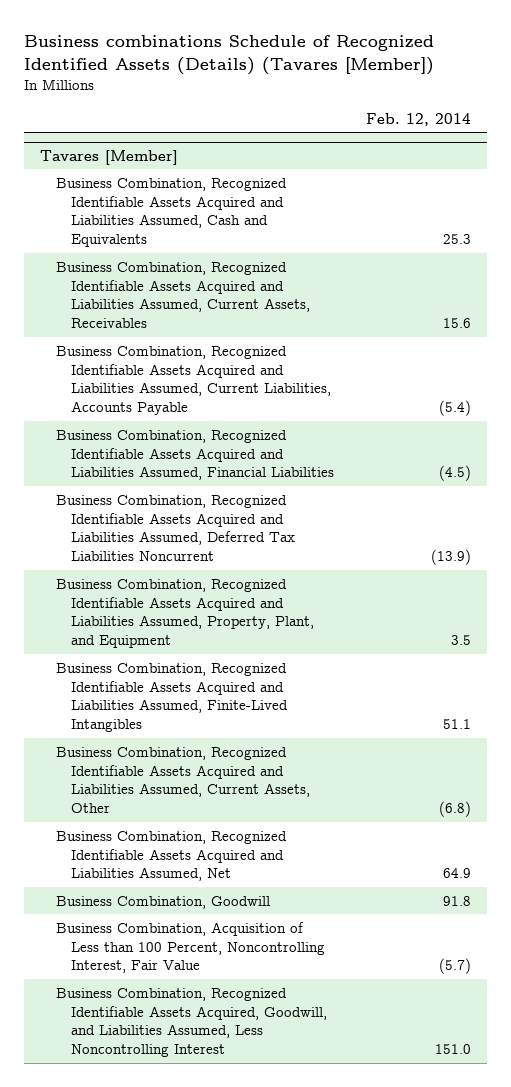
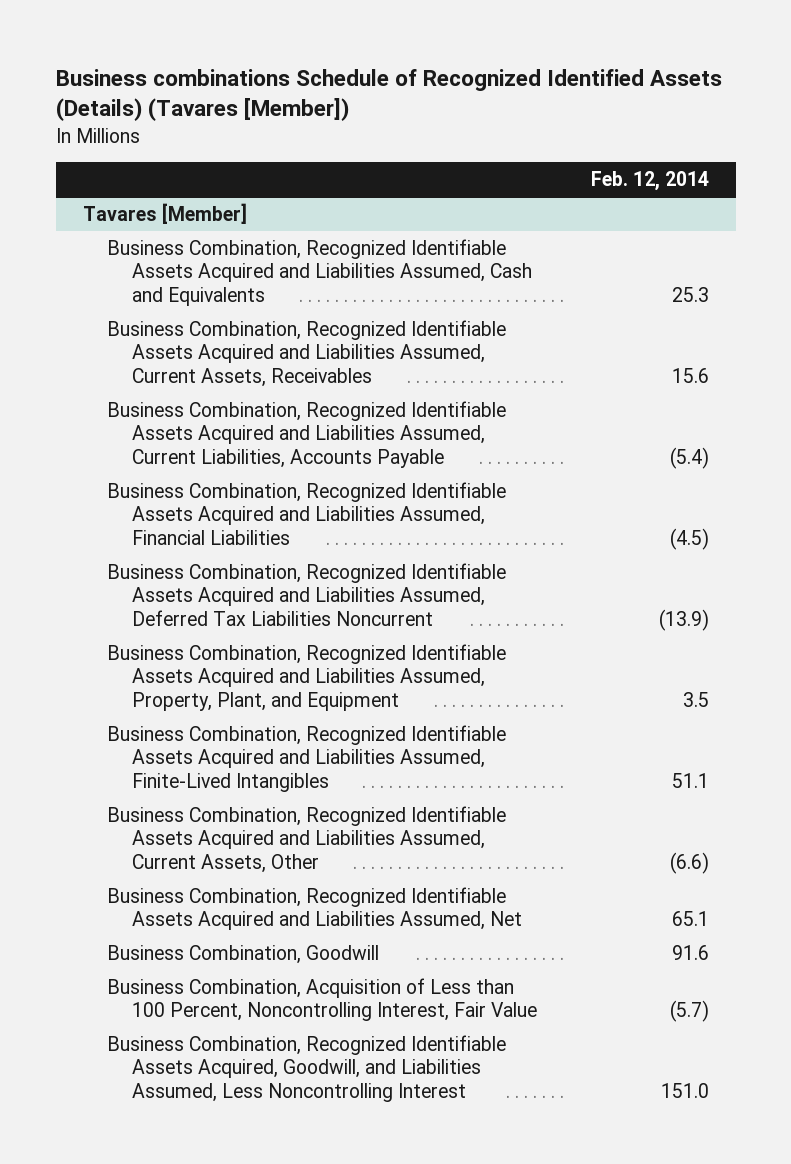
[439,801,472,818] (6.8) -> [669,851,709,874] (6.6)
[443,868,472,879] 64.9 -> [671,911,709,927] 65.1
[443,895,472,906] 91.8 -> [671,944,709,960] 91.6

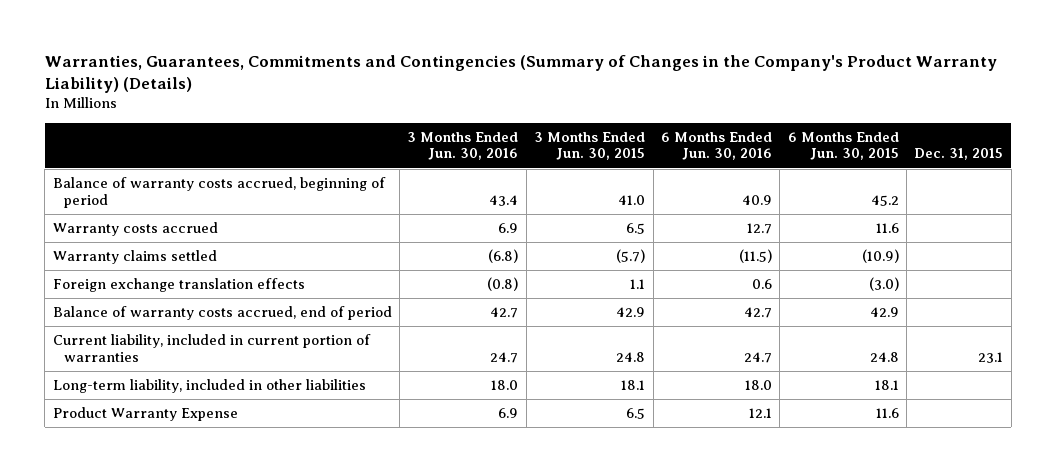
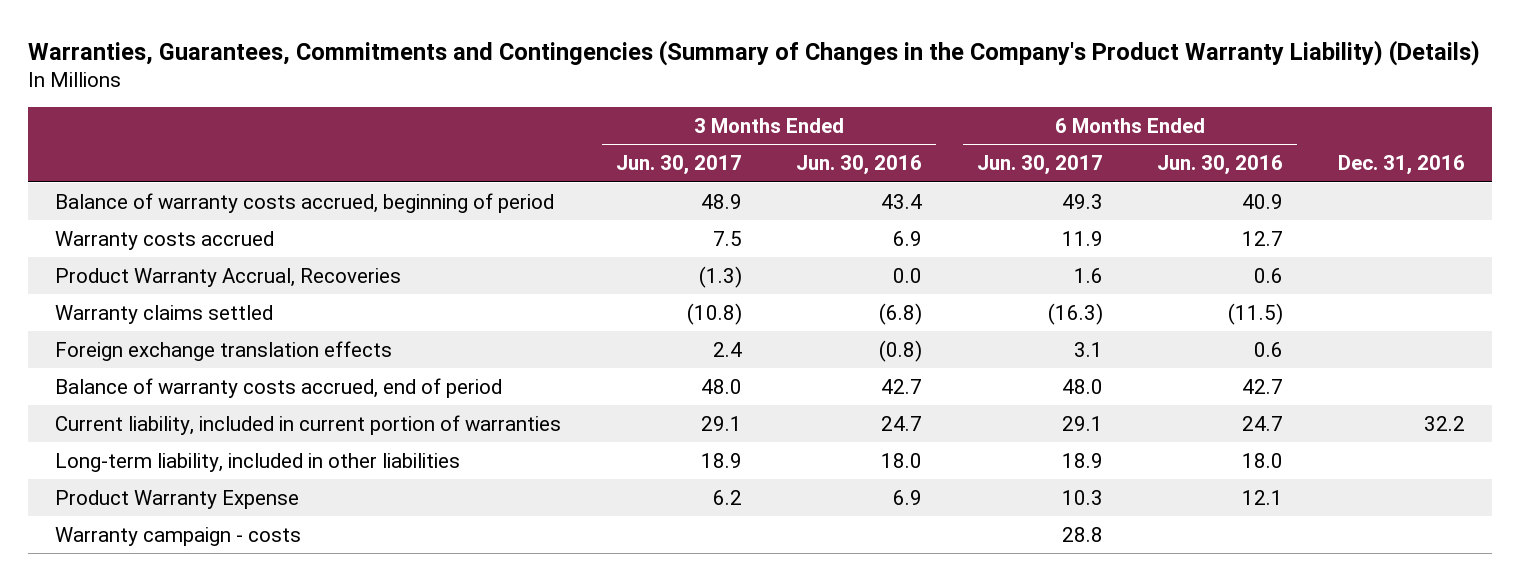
[534,131,646,161] 3 Months Ended Jun. 30, 2015 -> none
[787,131,899,161] 6 Months Ended Jun. 30, 2015 -> none
[914,148,1004,161] Dec. 31, 2015 -> none
none -> [615,155,742,176] Jun. 30, 2017
none -> [976,155,1103,176] Jun. 30, 2017
none -> [1337,155,1465,176] Dec. 31, 2016
none -> [55,267,402,287] Product Warranty Accrual, Recoveries
none -> [55,526,302,546] Warranty campaign - costs

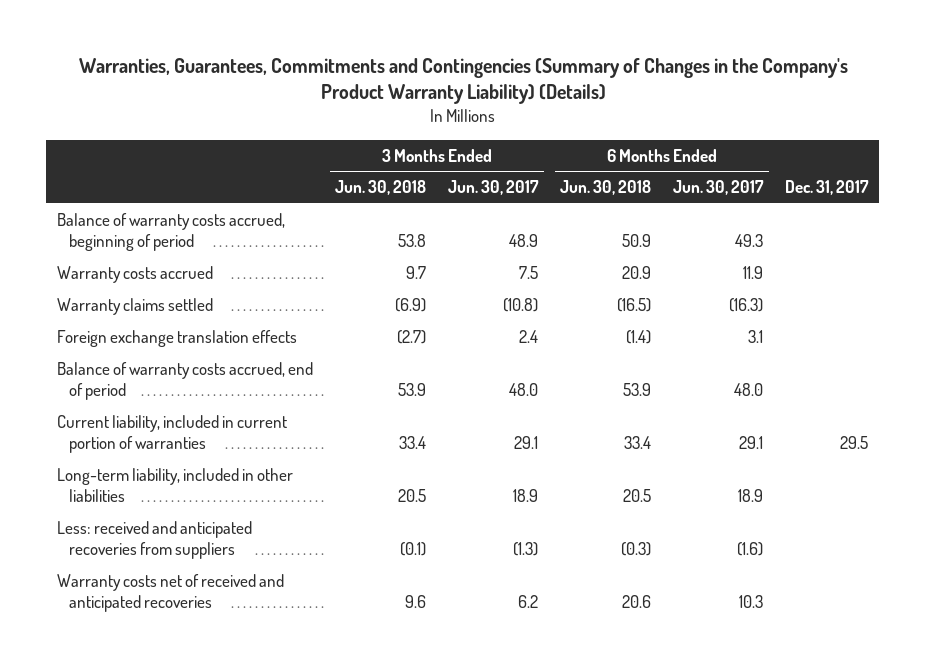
[796,155,923,176] Jun. 30, 2016 -> none
[1157,155,1284,176] Jun. 30, 2016 -> none
[1337,155,1465,176] Dec. 31, 2016 -> none
none -> [335,180,427,196] Jun. 30, 2018
none -> [560,180,652,196] Jun. 30, 2018
none -> [785,180,870,196] Dec. 31, 2017
[55,267,402,287] Product Warranty Accrual, Recoveries -> none
[55,526,302,546] Warranty campaign - costs -> none
none -> [57,521,253,559] Less: received and anticipated recoveries from suppliers
[55,489,300,509] Product Warranty Expense -> [57,574,285,612] Warranty costs net of received and anticipated recoveries

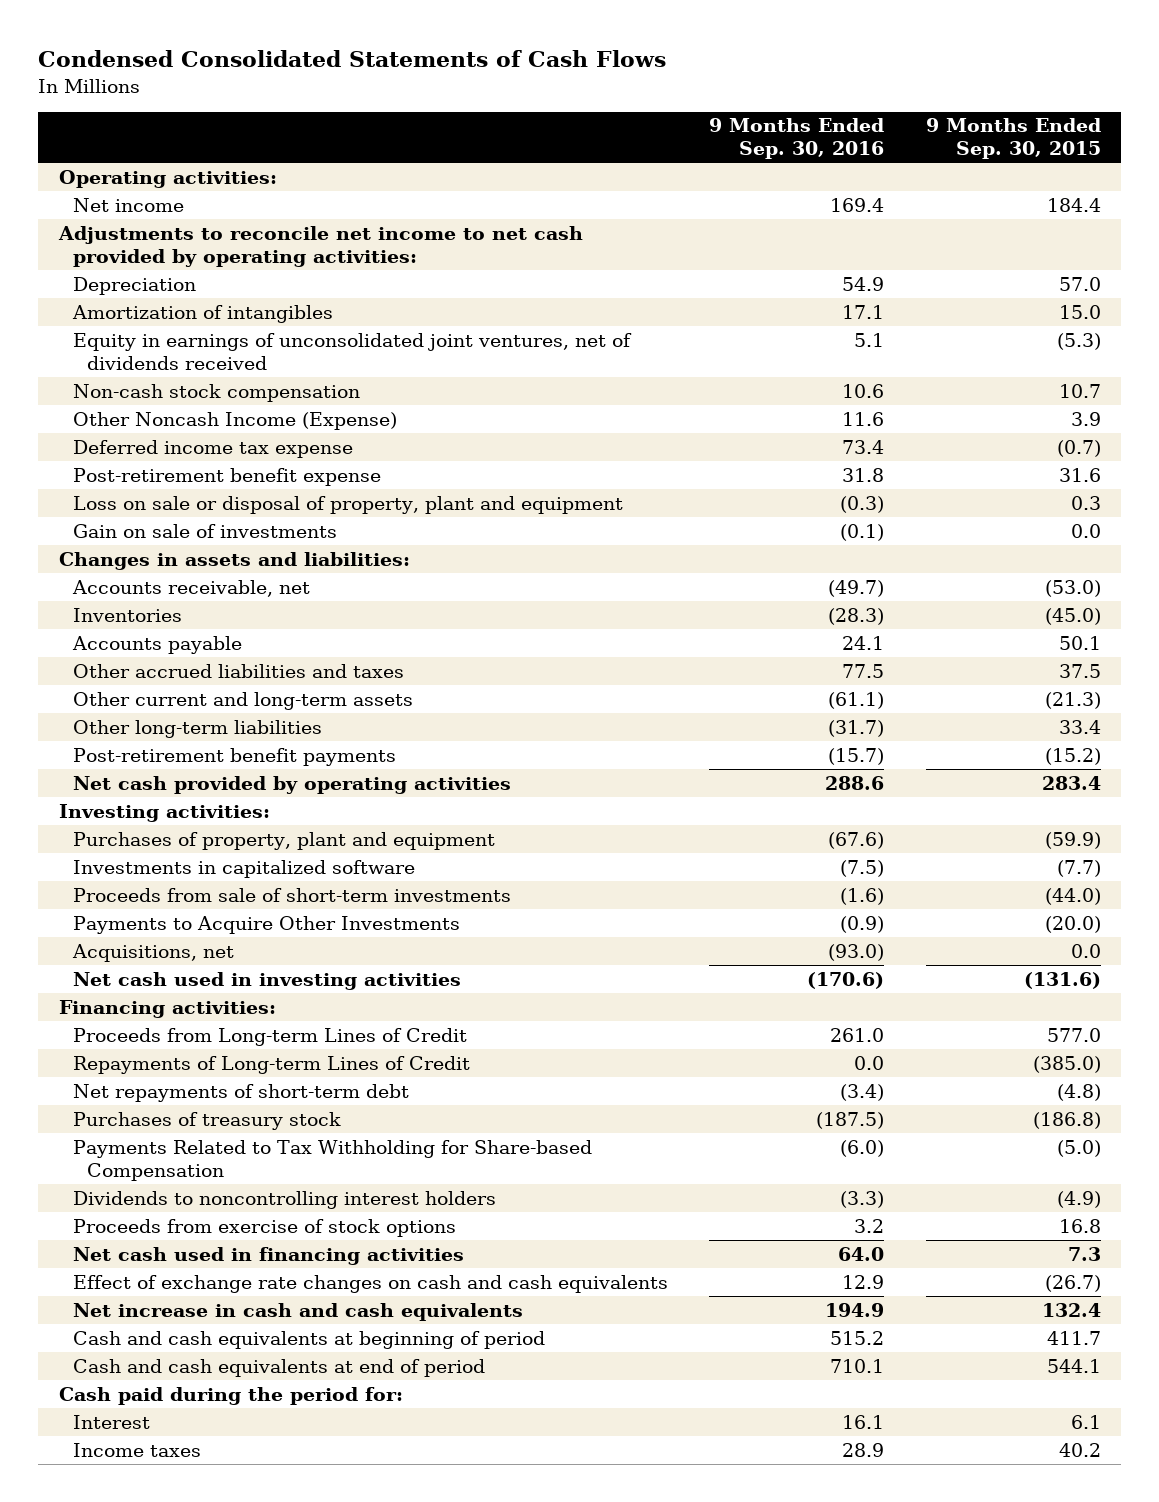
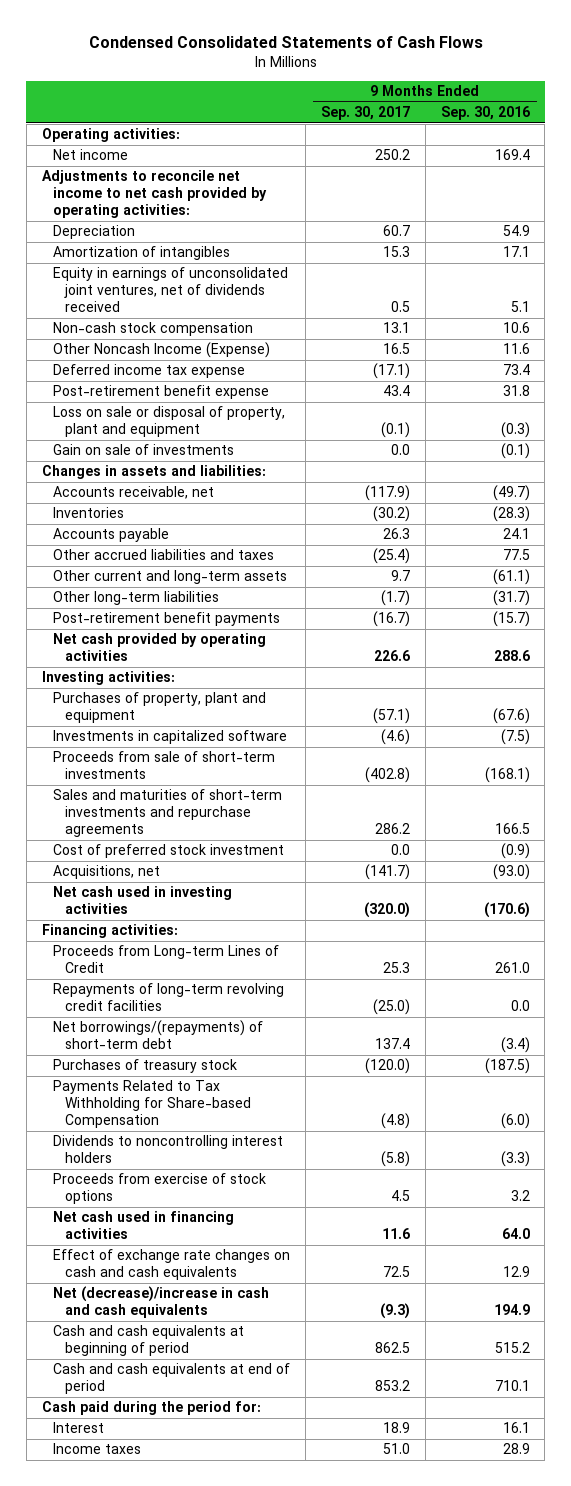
[925,118,1101,160] 9 Months Ended Sep. 30, 2015 -> none
none -> [321,106,411,121] Sep. 30, 2017
[840,887,885,905] (1.6) -> [484,767,530,784] (168.1)
none -> [53,789,283,837] Sales and maturities of short-term investments and repurchase agreements
[73,915,461,934] Payments to Acquire Other Investments -> [53,844,285,859] Cost of preferred stock investment
[73,1055,471,1074] Repayments of Long-term Lines of Credit -> [53,983,285,1012] Repayments of long-term revolving credit facilities
[73,1083,410,1102] Net repayments of short-term debt -> [53,1020,264,1050] Net borrowings/(repayments) of short-term debt
[73,1302,524,1321] Net increase in cash and cash equivalents -> [53,1286,270,1319] Net (decrease)/increase in cash and cash equivalents

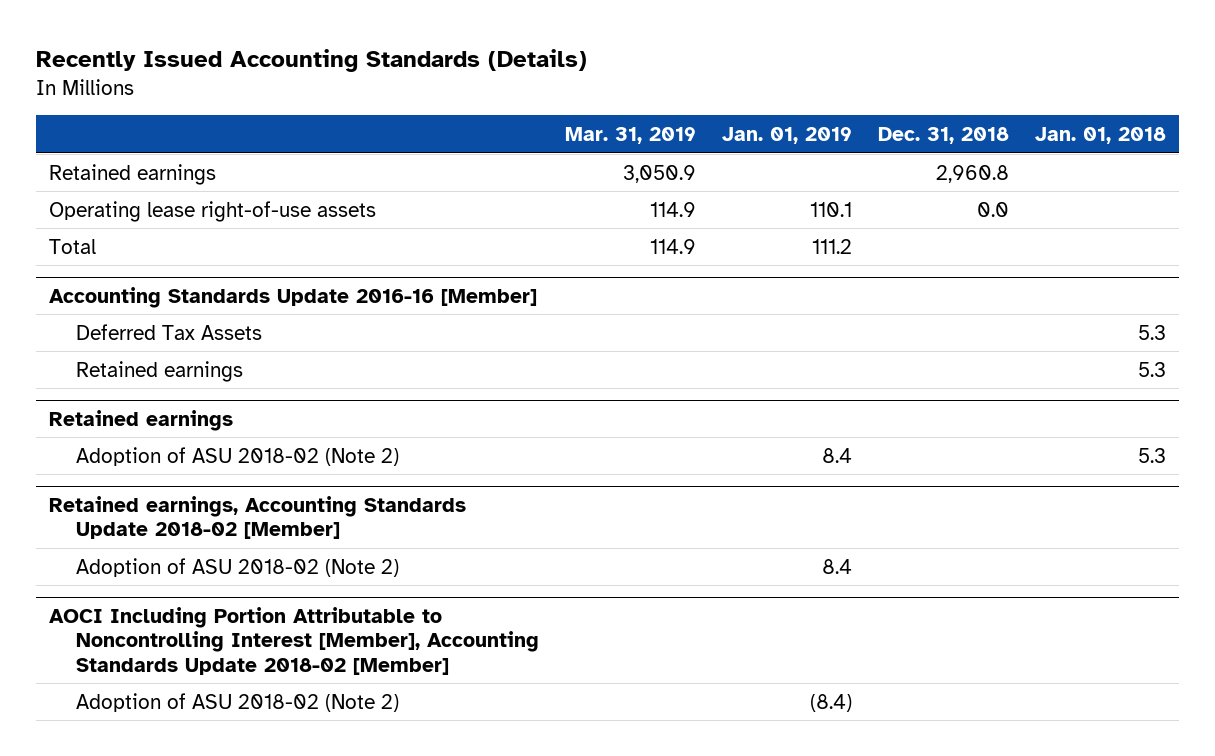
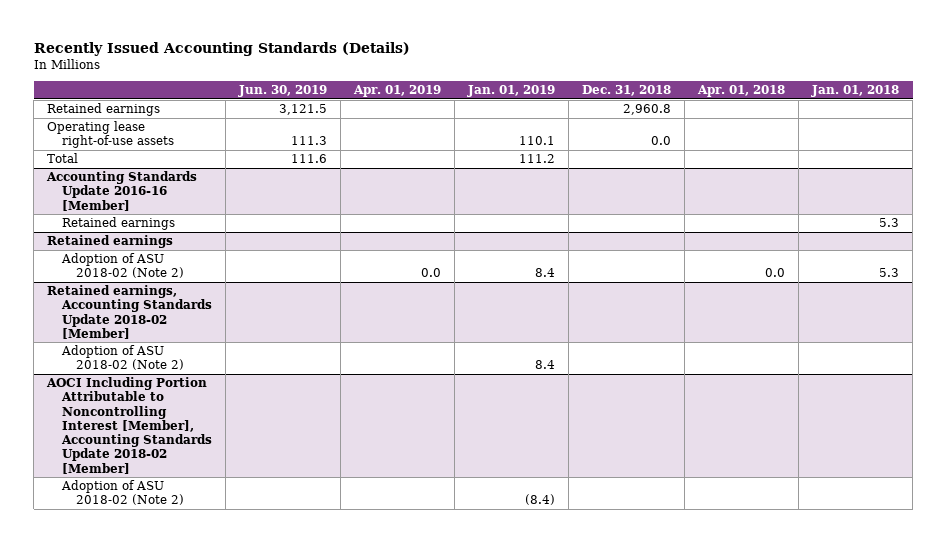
[565,126,697,144] Mar. 31, 2019 -> none
none -> [237,85,327,98] Jun. 30, 2019
none -> [352,85,441,98] Apr. 01, 2019
none -> [696,85,785,98] Apr. 01, 2018
[76,323,263,340] Deferred Tax Assets -> none

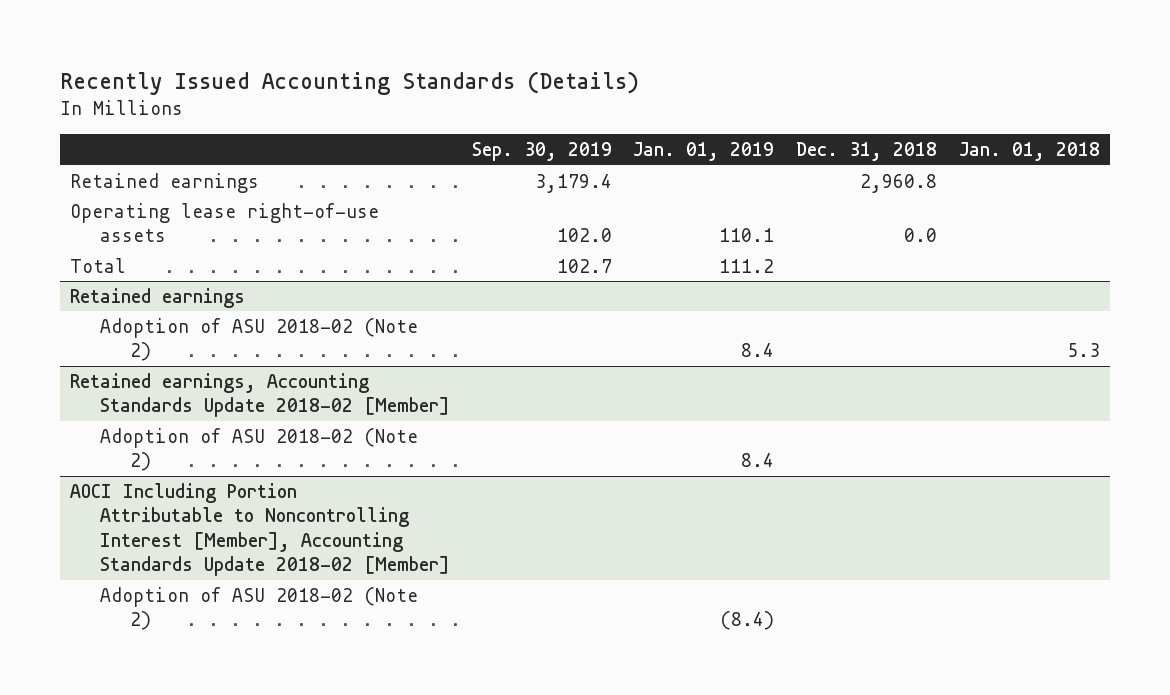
[237,85,327,98] Jun. 30, 2019 -> none
[352,85,441,98] Apr. 01, 2019 -> none
[696,85,785,98] Apr. 01, 2018 -> none
none -> [471,142,612,162] Sep. 30, 2019
[46,171,198,211] Accounting Standards Update 2016-16 [Member] -> none
[61,217,175,231] Retained earnings -> none

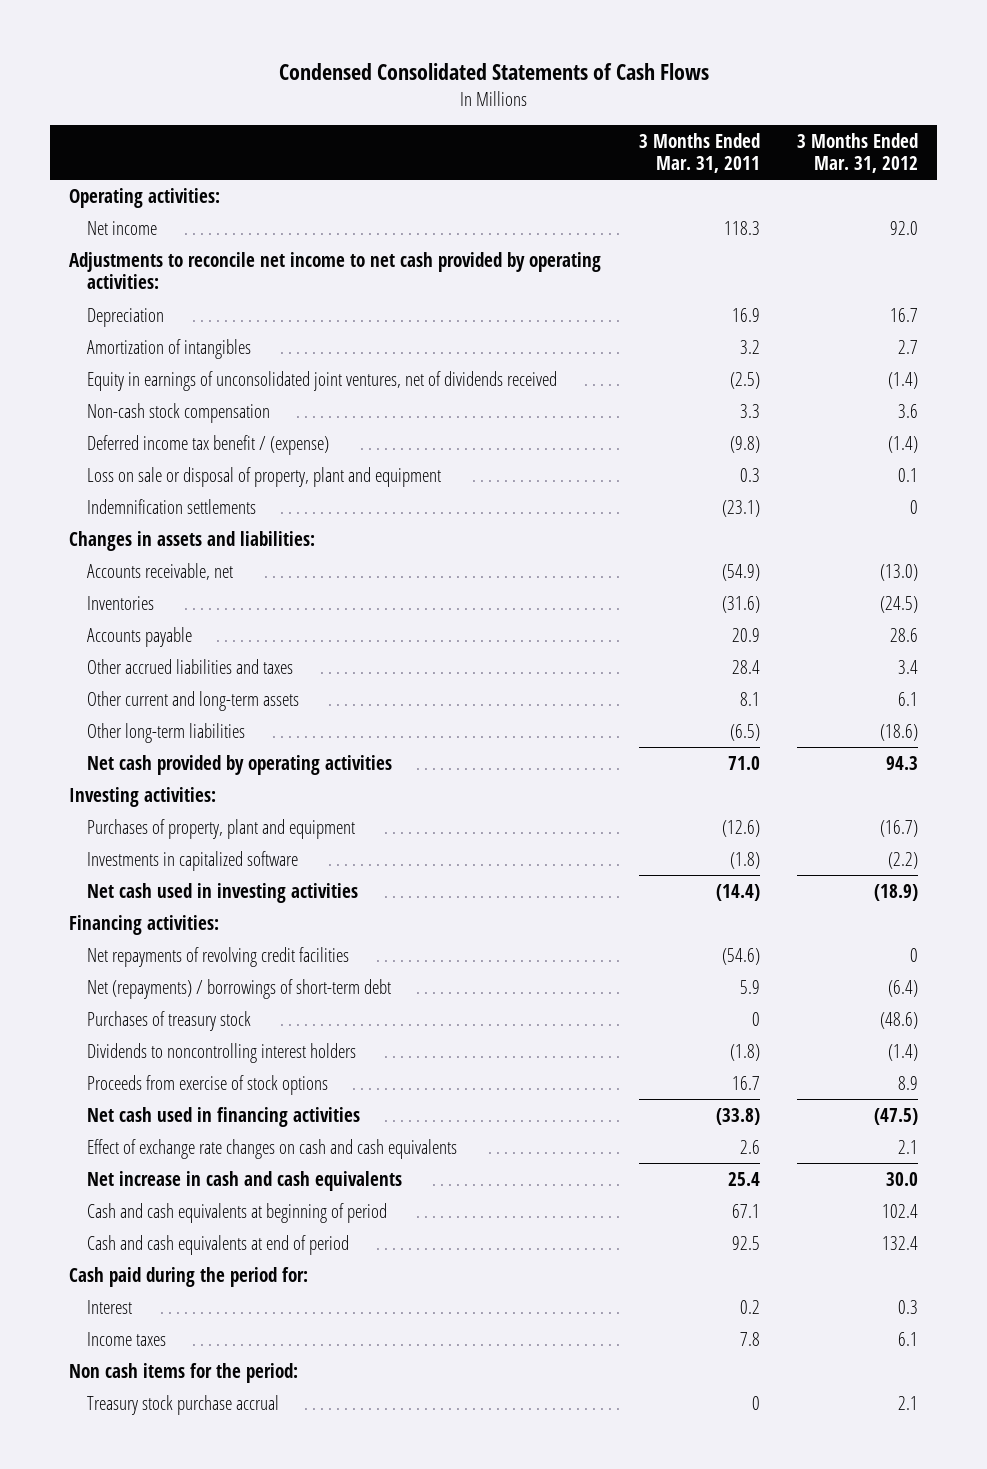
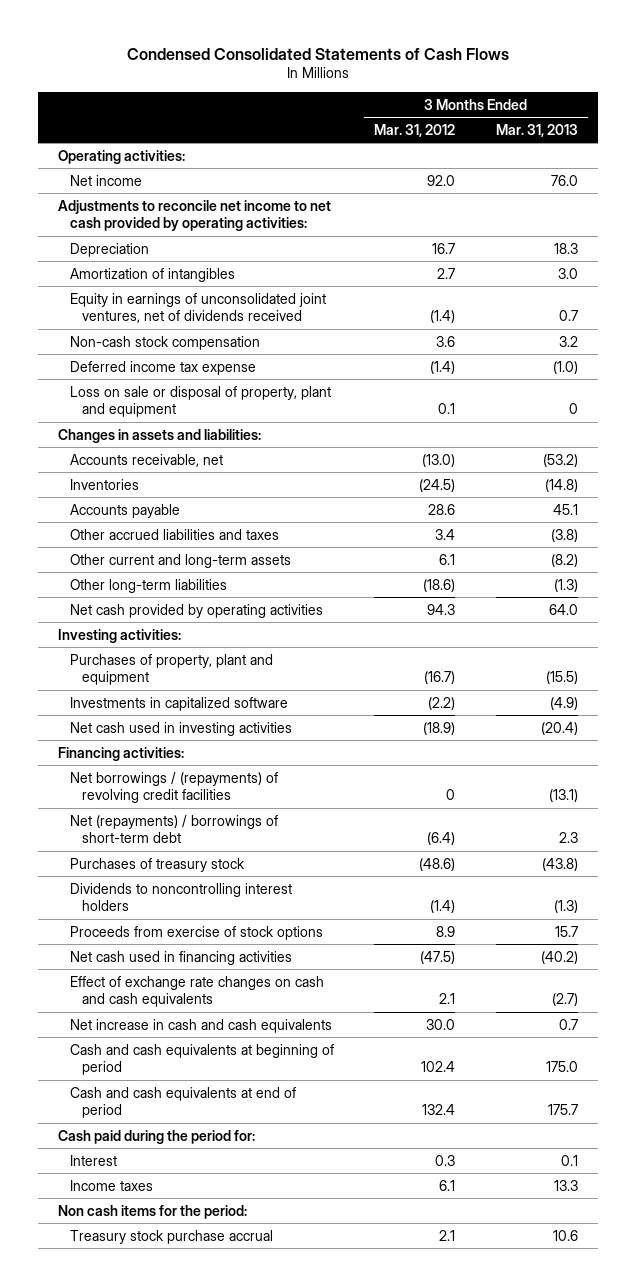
[638,132,760,174] 3 Months Ended Mar. 31, 2011 -> none
none -> [495,123,578,137] Mar. 31, 2013
[87,434,330,455] Deferred income tax benefit / (expense) -> [70,360,257,375] Deferred income tax expense
[87,498,257,514] Indemnification settlements -> none
[87,946,350,967] Net repayments of revolving credit facilities -> [70,771,279,804] Net borrowings / (repayments) of revolving credit facilities

